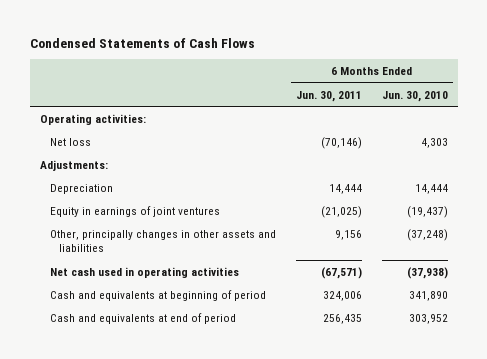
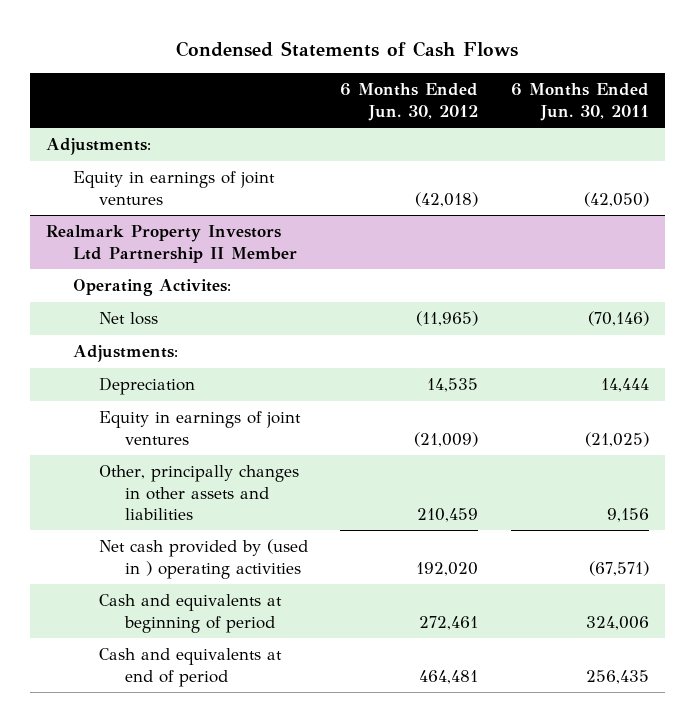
[381,90,448,102] Jun. 30, 2010 -> none
none -> [340,83,479,121] 6 Months Ended Jun. 30, 2012
none -> [46,138,152,156] Adjustments:
none -> [72,171,275,205] Equity in earnings of joint ventures
none -> [46,225,297,263] Realmark Property Investors Ltd Partnership II Member
[39,113,146,125] Operating activities: -> [72,279,231,297] Operating Activites:
[49,266,239,278] Net cash used in operating activities -> [98,539,308,579] Net cash provided by (used in ) operating activities

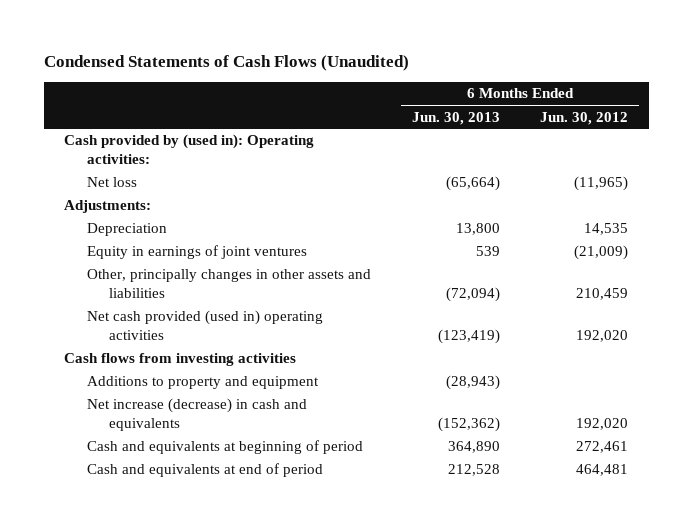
[176,41,519,58] Condensed Statements of Cash Flows -> [43,54,409,71] Condensed Statements of Cash Flows (Unaudited)
[510,83,649,121] 6 Months Ended Jun. 30, 2011 -> none
none -> [411,111,500,125] Jun. 30, 2013
[46,138,152,156] Adjustments: -> none
[72,171,275,205] Equity in earnings of joint ventures -> none
[46,225,297,263] Realmark Property Investors Ltd Partnership II Member -> none
[72,279,231,297] Operating Activites: -> [64,134,315,165] Cash provided by (used in): Operating activities:
[98,539,308,579] Net cash provided by (used in ) operating activities -> [86,310,323,341] Net cash provided (used in) operating activities
none -> [64,353,297,367] Cash flows from investing activities
none -> [86,376,319,390] Additions to property and equipment
none -> [86,398,307,432] Net increase (decrease) in cash and equivalents

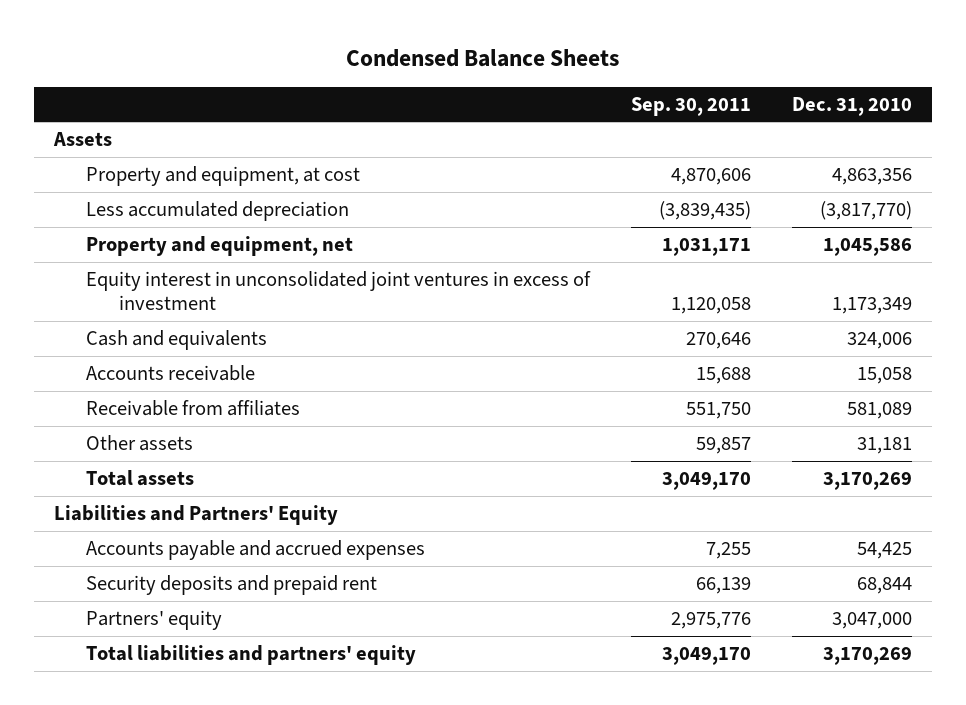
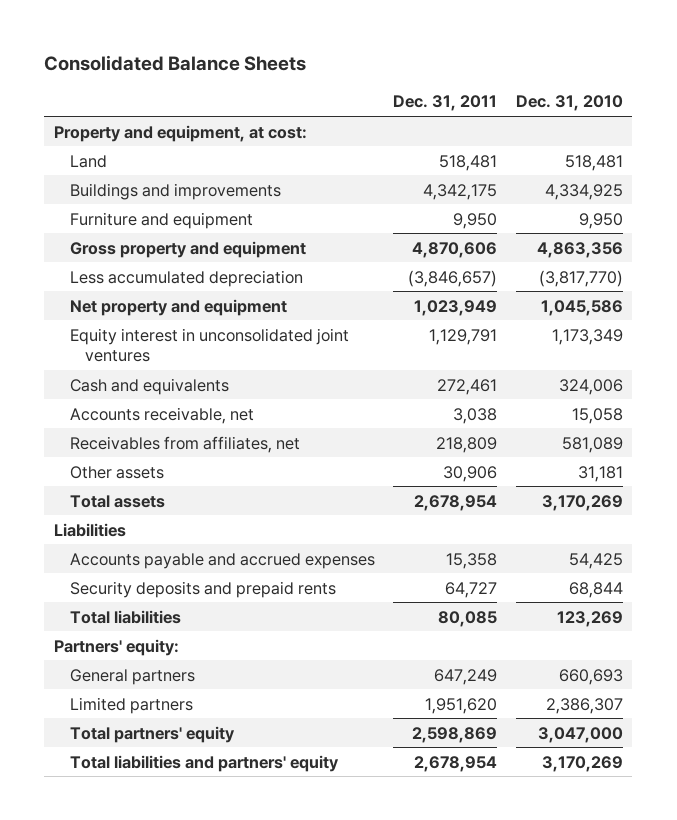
[345,48,619,67] Condensed Balance Sheets -> [44,55,307,72] Consolidated Balance Sheets
[631,96,752,116] Sep. 30, 2011 -> none
none -> [393,95,498,112] Dec. 31, 2011
[53,132,113,147] Assets -> none
none -> [53,124,307,142] Property and equipment, at cost:
none -> [69,154,107,168] Land
none -> [69,182,281,200] Buildings and improvements
none -> [69,211,253,229] Furniture and equipment
[86,166,361,187] Property and equipment, at cost -> [69,240,306,258] Gross property and equipment
[86,236,354,257] Property and equipment, net -> [69,298,287,316] Net property and equipment
[86,271,592,311] Equity interest in unconsolidated joint ventures in excess of investment -> [69,327,349,362] Equity interest in unconsolidated joint ventures
[86,365,256,382] Accounts receivable -> [69,406,254,424] Accounts receivable, net
[86,400,301,417] Receivable from affiliates -> [69,435,300,453] Receivables from affiliates, net
[54,505,339,526] Liabilities and Partners' Equity -> none
none -> [53,522,126,537] Liabilities
[86,575,378,596] Security deposits and prepaid rent -> [69,580,336,598] Security deposits and prepaid rents
none -> [69,609,181,624] Total liabilities
none -> [53,638,179,656] Partners' equity:
none -> [69,668,195,685] General partners
none -> [69,696,193,714] Limited partners
[86,610,223,631] Partners' equity -> [69,725,235,743] Total partners' equity

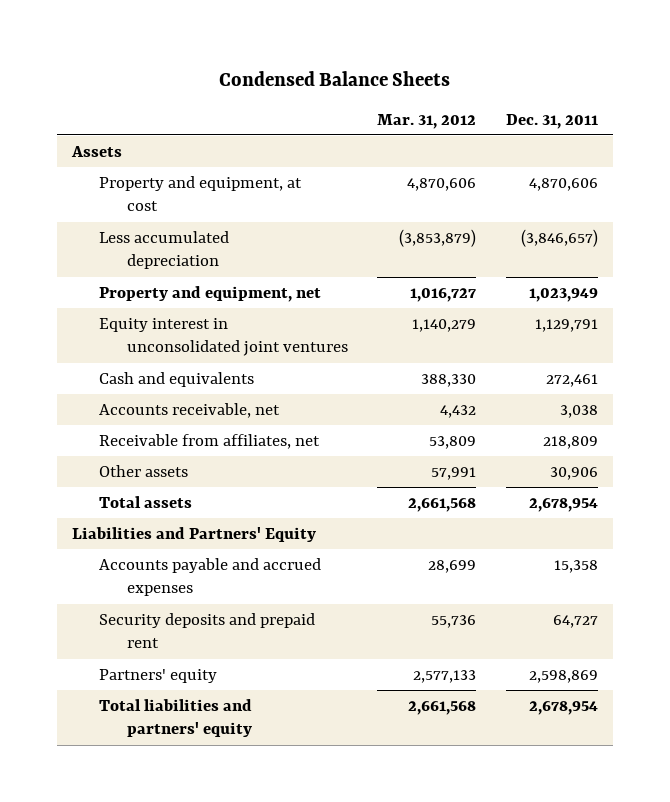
[44,55,307,72] Consolidated Balance Sheets -> [218,70,450,86] Condensed Balance Sheets
[516,95,624,112] Dec. 31, 2010 -> none
none -> [377,113,477,129] Mar. 31, 2012
[53,124,307,142] Property and equipment, at cost: -> none
[69,154,107,168] Land -> none
[69,182,281,200] Buildings and improvements -> none
[69,211,253,229] Furniture and equipment -> none
none -> [70,145,122,157] Assets
[69,240,306,258] Gross property and equipment -> [99,175,303,212] Property and equipment, at cost
[69,298,287,316] Net property and equipment -> [99,285,322,302] Property and equipment, net
[69,435,300,453] Receivables from affiliates, net -> [99,433,321,449] Receivable from affiliates, net
[53,522,126,537] Liabilities -> none
none -> [71,526,316,542] Liabilities and Partners' Equity
[69,609,181,624] Total liabilities -> none
[53,638,179,656] Partners' equity: -> none
[69,668,195,685] General partners -> none
[69,696,193,714] Limited partners -> none
[69,580,336,598] Security deposits and prepaid rents -> [99,612,316,649] Security deposits and prepaid rent
[69,725,235,743] Total partners' equity -> [99,668,218,683] Partners' equity

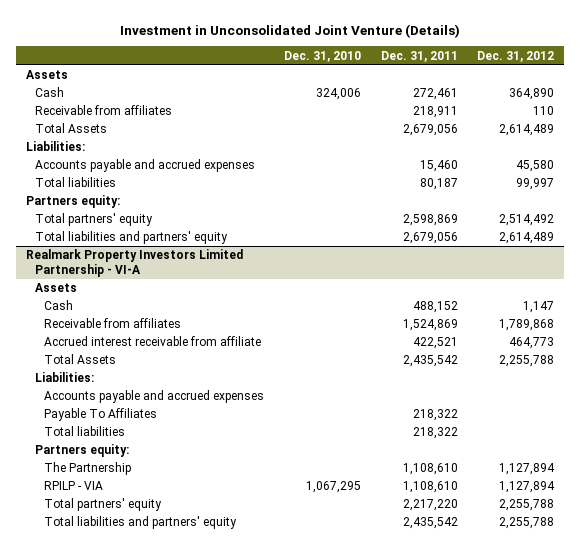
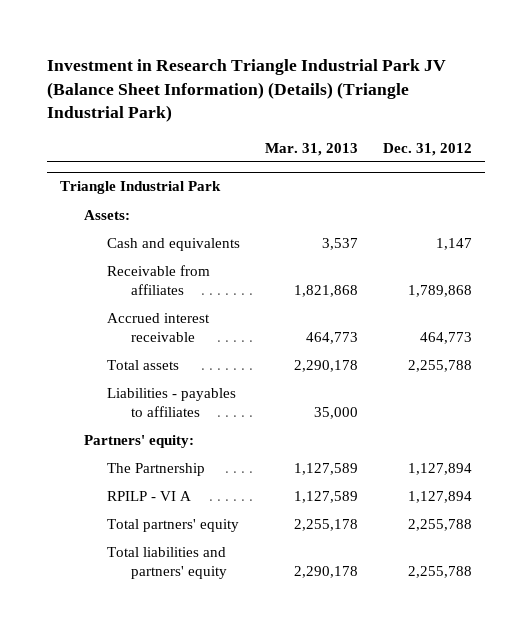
[120,23,461,38] Investment in Unconsolidated Joint Venture (Details) -> [47,58,447,123] Investment in Research Triangle Industrial Park JV (Balance Sheet Information) (Details) (Triangle Industrial Park)
[283,50,361,62] Dec. 31, 2010 -> none
[380,50,458,62] Dec. 31, 2011 -> none
none -> [265,142,359,156] Mar. 31, 2013
[34,105,172,116] Receivable from affiliates -> none
[34,123,107,134] Total Assets -> none
[26,141,86,152] Liabilities: -> none
[34,159,255,173] Accounts payable and accrued expenses -> none
[34,177,116,188] Total liabilities -> none
[26,195,121,209] Partners equity: -> none
[34,213,153,227] Total partners' equity -> none
[34,231,228,245] Total liabilities and partners' equity -> none
[26,249,244,277] Realmark Property Investors Limited Partnership - VI-A -> none
[34,283,77,293] Assets -> none
[43,300,73,311] Cash -> none
none -> [59,181,221,195] Triangle Industrial Park
[26,70,69,80] Assets -> [83,210,130,221] Assets:
[34,87,64,98] Cash -> [107,238,241,252] Cash and equivalents
[509,88,555,101] 364,890 -> [436,238,473,251] 1,147
[34,372,94,383] Liabilities: -> none
[43,390,264,404] Accounts payable and accrued expenses -> none
[43,426,125,437] Total liabilities -> none
[43,336,261,347] Accrued interest receivable from affiliate -> [107,313,211,342] Accrued interest receivable
[43,354,116,365] Total Assets -> [107,360,180,371] Total assets
[43,408,157,422] Payable To Affiliates -> [107,388,237,417] Liabilities - payables to affiliates
[34,444,129,458] Partners equity: -> [83,435,194,449] Partners' equity:
[43,481,103,491] RPILP - VIA -> [107,491,192,502] RPILP - VI A

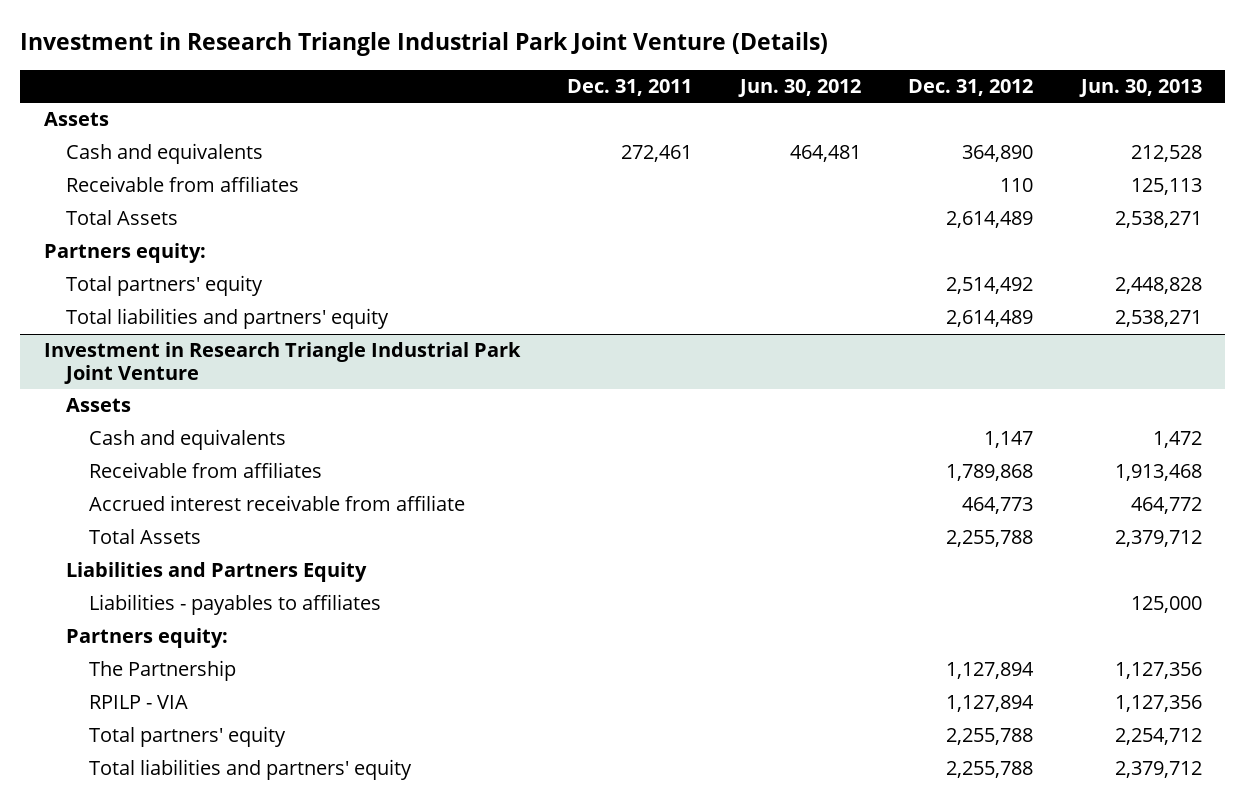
[47,58,447,123] Investment in Research Triangle Industrial Park JV (Balance Sheet Information) (Details) (Triangle Industrial Park) -> [19,32,828,57] Investment in Research Triangle Industrial Park Joint Venture (Details)
[265,142,359,156] Mar. 31, 2013 -> none
none -> [567,79,693,97] Dec. 31, 2011
none -> [737,79,861,98] Jun. 30, 2012
none -> [1078,79,1202,98] Jun. 30, 2013
[59,181,221,195] Triangle Industrial Park -> none
[83,210,130,221] Assets: -> [43,112,109,127] Assets
none -> [66,143,264,165] Cash and equivalents
none -> [66,176,300,193] Receivable from affiliates
none -> [66,210,179,226] Total Assets
none -> [43,243,206,264] Partners equity:
none -> [66,275,264,297] Total partners' equity
none -> [66,308,390,330] Total liabilities and partners' equity
none -> [43,342,521,385] Investment in Research Triangle Industrial Park Joint Venture
none -> [66,398,132,413] Assets
[107,313,211,342] Accrued interest receivable -> [89,495,466,512] Accrued interest receivable from affiliate
[107,360,180,371] Total assets -> [89,529,202,545] Total Assets
none -> [66,562,368,583] Liabilities and Partners Equity
[83,435,194,449] Partners' equity: -> [66,628,229,649] Partners equity:
[107,491,192,502] RPILP - VI A -> [89,695,189,710] RPILP - VIA

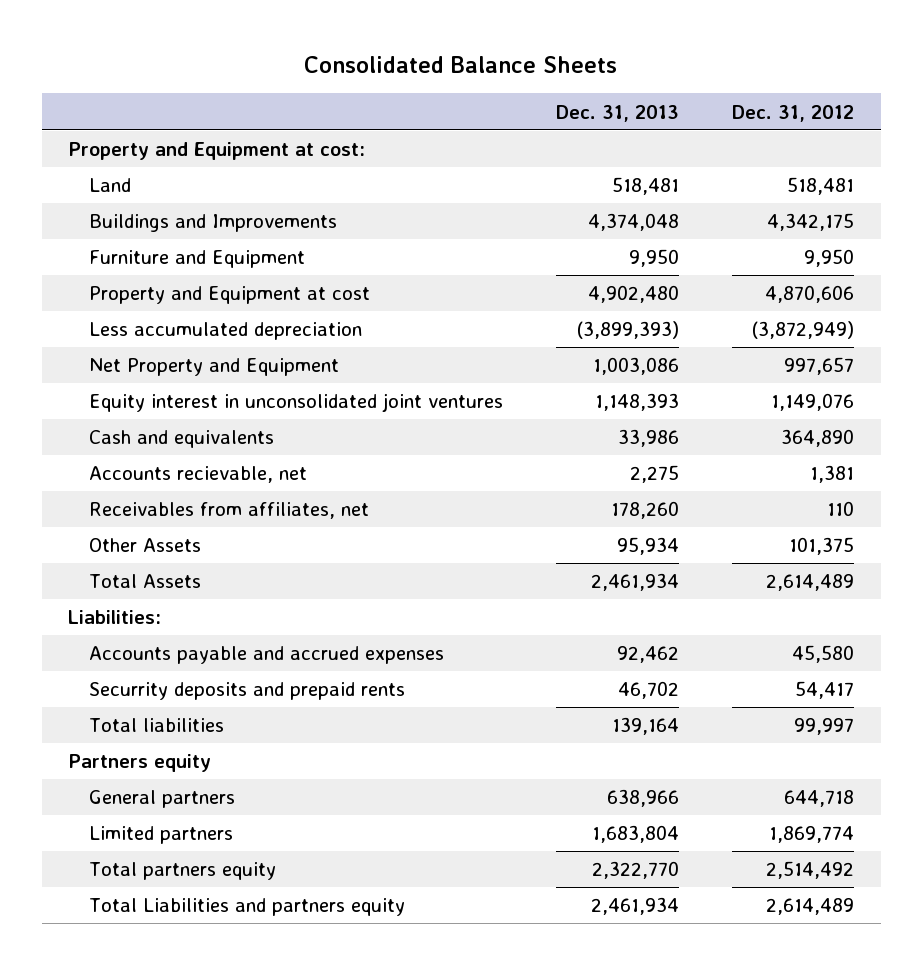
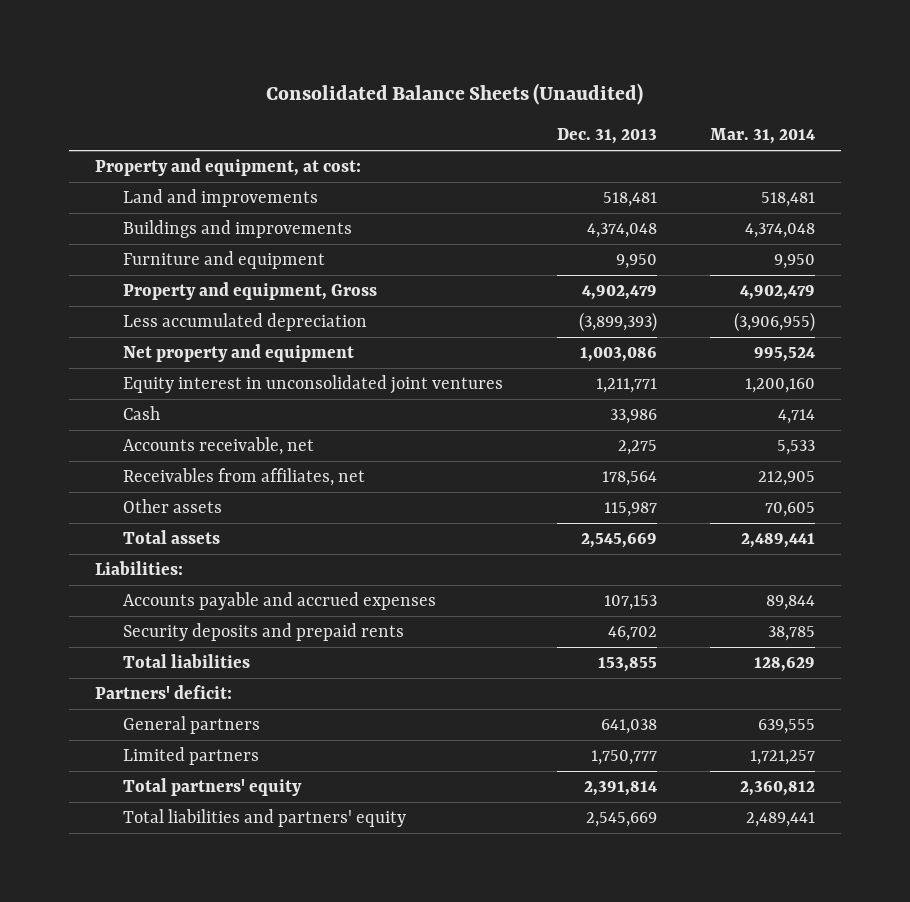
[304,56,618,74] Consolidated Balance Sheets -> [265,82,643,105] Consolidated Balance Sheets (Unaudited)
[732,104,855,122] Dec. 31, 2012 -> none
none -> [709,128,815,145] Mar. 31, 2014
[68,142,366,161] Property and Equipment at cost: -> [95,157,362,176] Property and equipment, at cost:
[89,178,132,193] Land -> [123,188,319,207] Land and improvements
[89,214,338,233] Buildings and Improvements -> [123,219,353,238] Buildings and improvements
[89,250,306,269] Furniture and Equipment -> [123,250,326,269] Furniture and equipment
[89,286,371,305] Property and Equipment at cost -> [123,281,378,300] Property and equipment, Gross
[588,285,680,304] 4,902,480 -> [581,284,657,300] 4,902,479
[89,358,340,377] Net Property and Equipment -> [123,343,355,362] Net property and equipment
[595,393,680,412] 1,148,393 -> [595,377,657,393] 1,211,771
[89,430,275,449] Cash and equivalents -> [123,405,161,420] Cash
[89,466,308,484] Accounts recievable, net -> [123,436,315,455] Accounts receivable, net
[611,501,680,520] 178,260 -> [601,470,657,486] 178,564
[89,538,202,553] Other Assets -> [123,498,223,513] Other assets
[617,537,680,556] 95,934 -> [603,501,657,517] 115,987
[89,574,202,589] Total Assets -> [123,529,221,544] Total assets
[591,573,680,592] 2,461,934 -> [580,532,657,548] 2,545,669
[617,646,680,664] 92,462 -> [603,594,657,610] 107,153
[89,682,406,701] Securrity deposits and prepaid rents -> [123,622,405,641] Security deposits and prepaid rents
[612,717,680,736] 139,164 -> [597,656,657,672] 153,855
[68,754,212,773] Partners equity -> [95,684,233,699] Partners' deficit:
[607,789,680,808] 638,966 -> [600,718,657,734] 641,038
[592,825,680,844] 1,683,804 -> [590,749,657,765] 1,750,777
[89,862,277,881] Total partners equity -> [123,777,303,796] Total partners' equity
[592,861,680,880] 2,322,770 -> [583,780,657,796] 2,391,814
[89,898,406,917] Total Liabilities and partners equity -> [123,808,407,827] Total liabilities and partners' equity
[591,897,680,916] 2,461,934 -> [585,811,657,827] 2,545,669

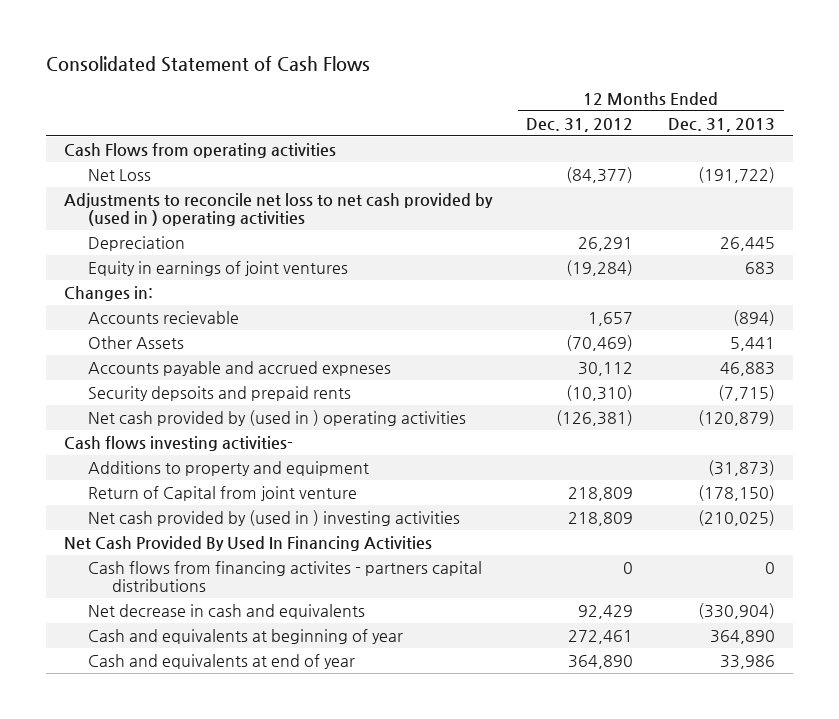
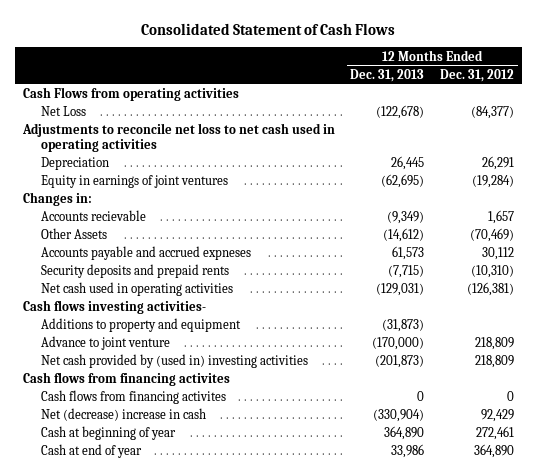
[698,166,776,183] (191,722) -> [376,105,425,120] (122,678)
[63,192,493,227] Adjustments to reconcile net loss to net cash provided by (used in ) operating activities -> [21,123,335,152] Adjustments to reconcile net loss to net cash used in operating activities
[745,261,776,275] 683 -> [381,174,425,189] (62,695)
[733,309,776,326] (894) -> [387,211,425,225] (9,349)
[730,336,776,351] 5,441 -> [383,228,425,243] (14,612)
[720,361,776,376] 46,883 -> [392,246,425,261] 61,573
[87,385,351,401] Security depsoits and prepaid rents -> [41,264,230,279] Security deposits and prepaid rents
[87,409,466,426] Net cash provided by (used in ) operating activities -> [41,282,234,297] Net cash used in operating activities
[698,409,776,426] (120,879) -> [376,283,425,297] (129,031)
[87,485,357,501] Return of Capital from joint venture -> [41,336,171,351] Advance to joint venture
[698,484,776,501] (178,150) -> [372,337,425,351] (170,000)
[87,509,460,526] Net cash provided by (used in ) investing activities -> [41,354,309,369] Net cash provided by (used in) investing activities
[698,509,776,526] (210,025) -> [375,355,425,369] (201,873)
[63,535,432,551] Net Cash Provided By Used In Financing Activities -> [22,372,230,387] Cash flows from financing activites
[87,560,482,593] Cash flows from financing activites - partners capital distributions -> [41,390,227,405] Cash flows from financing activites
[87,603,365,619] Net decrease in cash and equivalents -> [41,408,207,422] Net (decrease) increase in cash
[87,628,403,644] Cash and equivalents at beginning of year -> [41,426,177,441] Cash at beginning of year
[87,653,355,669] Cash and equivalents at end of year -> [41,444,143,459] Cash at end of year

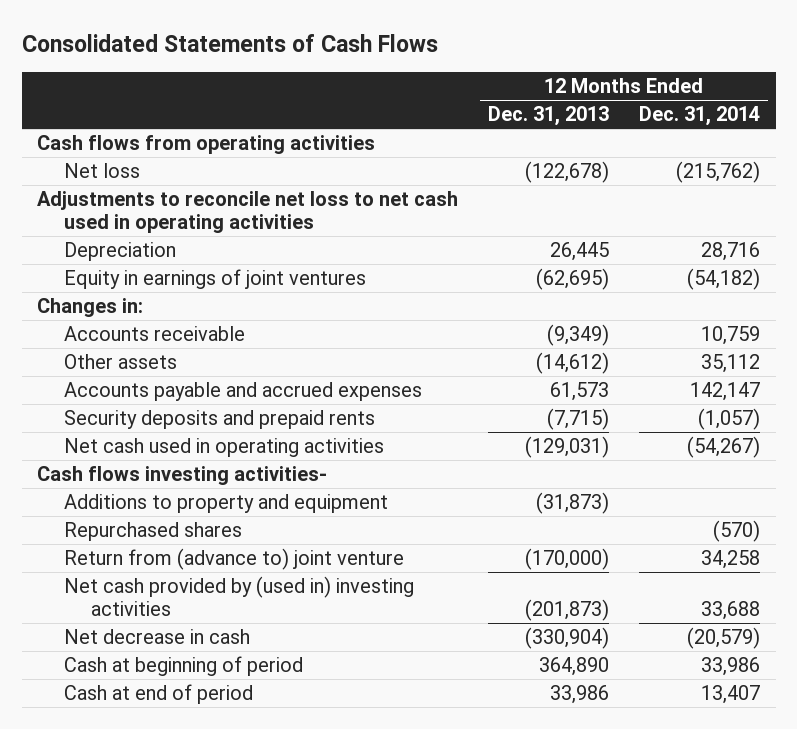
[141,22,396,35] Consolidated Statement of Cash Flows -> [21,34,438,53] Consolidated Statements of Cash Flows
[440,68,515,82] Dec. 31, 2012 -> none
none -> [639,106,761,127] Dec. 31, 2014
[22,87,239,102] Cash Flows from operating activities -> [36,135,375,155] Cash flows from operating activities
[41,106,87,117] Net Loss -> [63,163,140,179] Net loss
[41,210,147,222] Accounts recievable -> [63,326,245,342] Accounts receivable
[41,228,108,240] Other Assets -> [63,354,177,370] Other assets
[41,246,252,261] Accounts payable and accrued expneses -> [63,382,422,402] Accounts payable and accrued expenses
none -> [63,522,242,542] Repurchased shares
[41,336,171,351] Advance to joint venture -> [63,548,404,571] Return from (advance to) joint venture
[22,372,230,387] Cash flows from financing activites -> none
[41,390,227,405] Cash flows from financing activites -> none
[41,408,207,422] Net (decrease) increase in cash -> [63,629,250,645] Net decrease in cash
[41,426,177,441] Cash at beginning of year -> [63,656,303,677] Cash at beginning of period
[41,444,143,459] Cash at end of year -> [63,684,253,705] Cash at end of period

